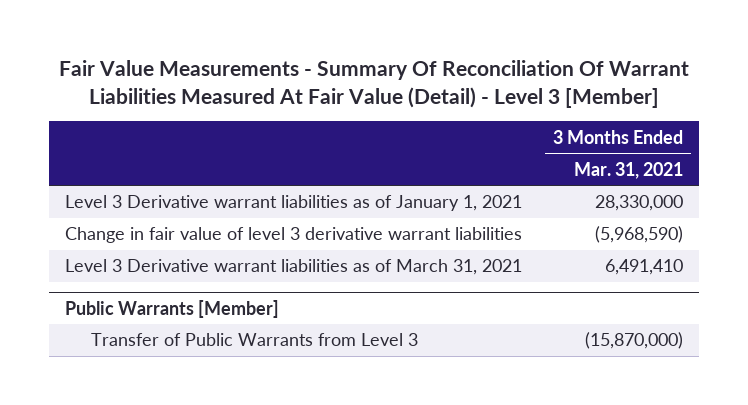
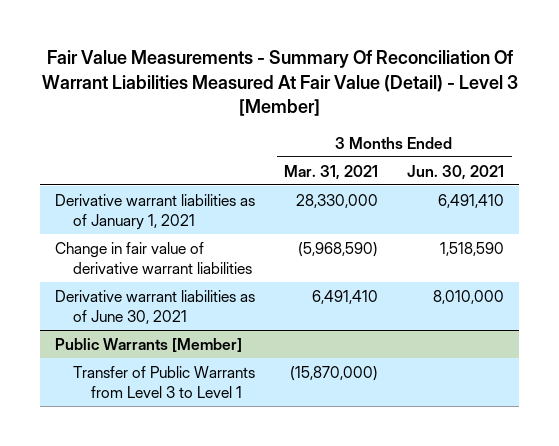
none -> [407,164,505,180] Jun. 30, 2021
[64,195,522,212] Level 3 Derivative warrant liabilities as of January 1, 2021 -> [54,193,255,230] Derivative warrant liabilities as of January 1, 2021
[64,227,522,244] Change in fair value of level 3 derivative warrant liabilities -> [54,241,252,274] Change in fair value of derivative warrant liabilities
[64,259,522,276] Level 3 Derivative warrant liabilities as of March 31, 2021 -> [54,289,255,324] Derivative warrant liabilities as of June 30, 2021
[90,333,418,347] Transfer of Public Warrants from Level 3 -> [72,365,255,398] Transfer of Public Warrants from Level 3 to Level 1

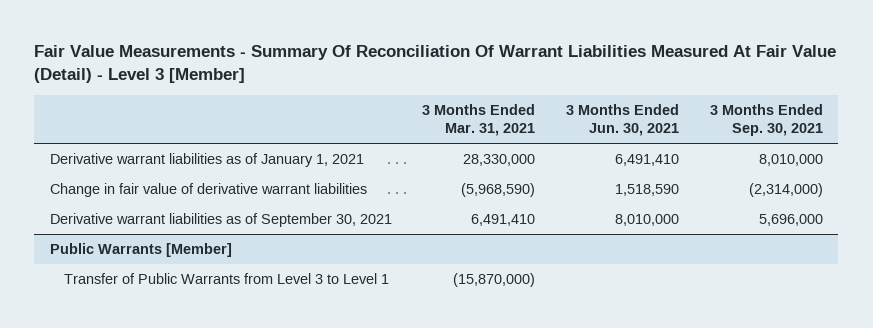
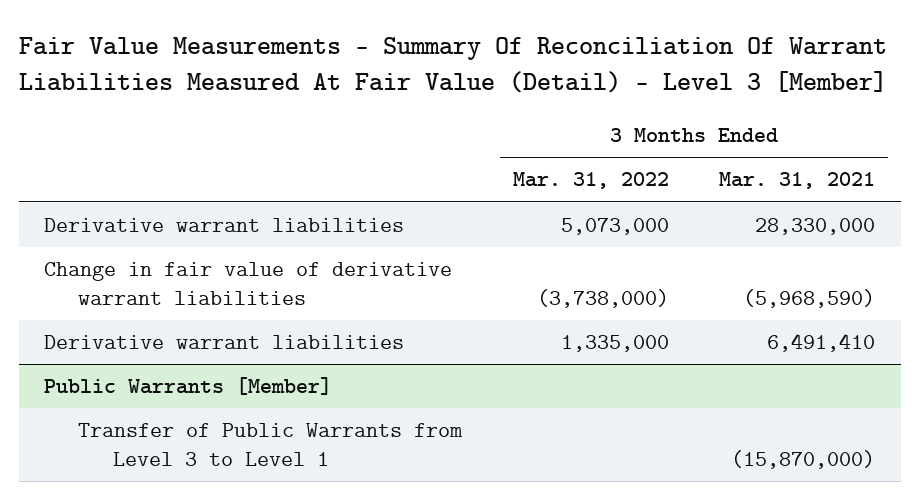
[566,103,680,137] 3 Months Ended Jun. 30, 2021 -> none
[710,103,824,137] 3 Months Ended Sep. 30, 2021 -> none
none -> [512,172,669,190] Mar. 31, 2022
[49,153,364,168] Derivative warrant liabilities as of January 1, 2021 -> [44,218,405,233] Derivative warrant liabilities
[49,213,392,228] Derivative warrant liabilities as of September 30, 2021 -> [44,335,405,350] Derivative warrant liabilities

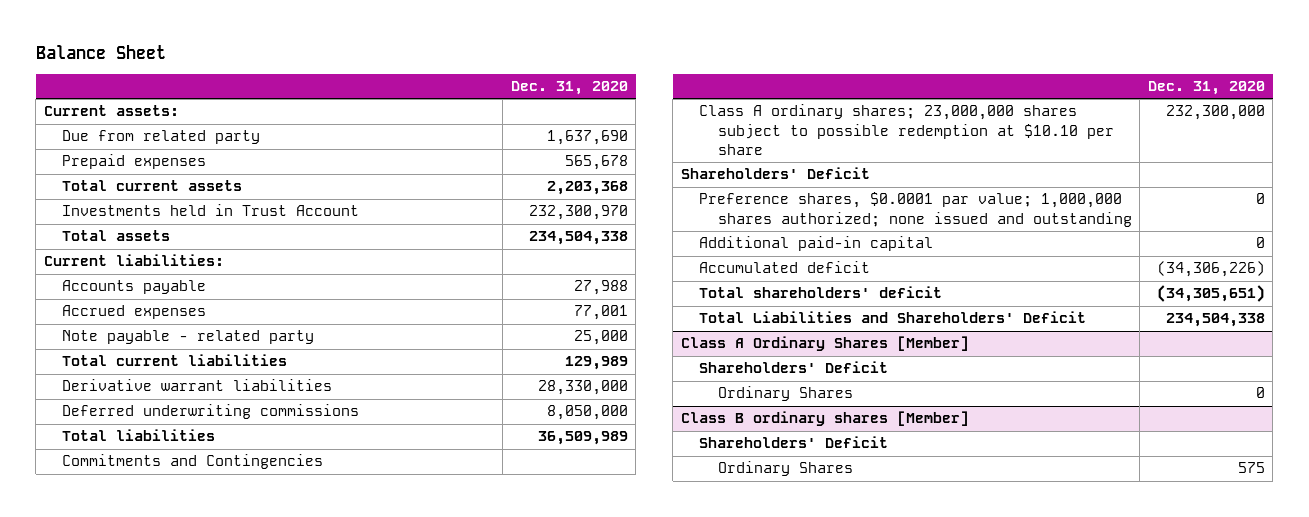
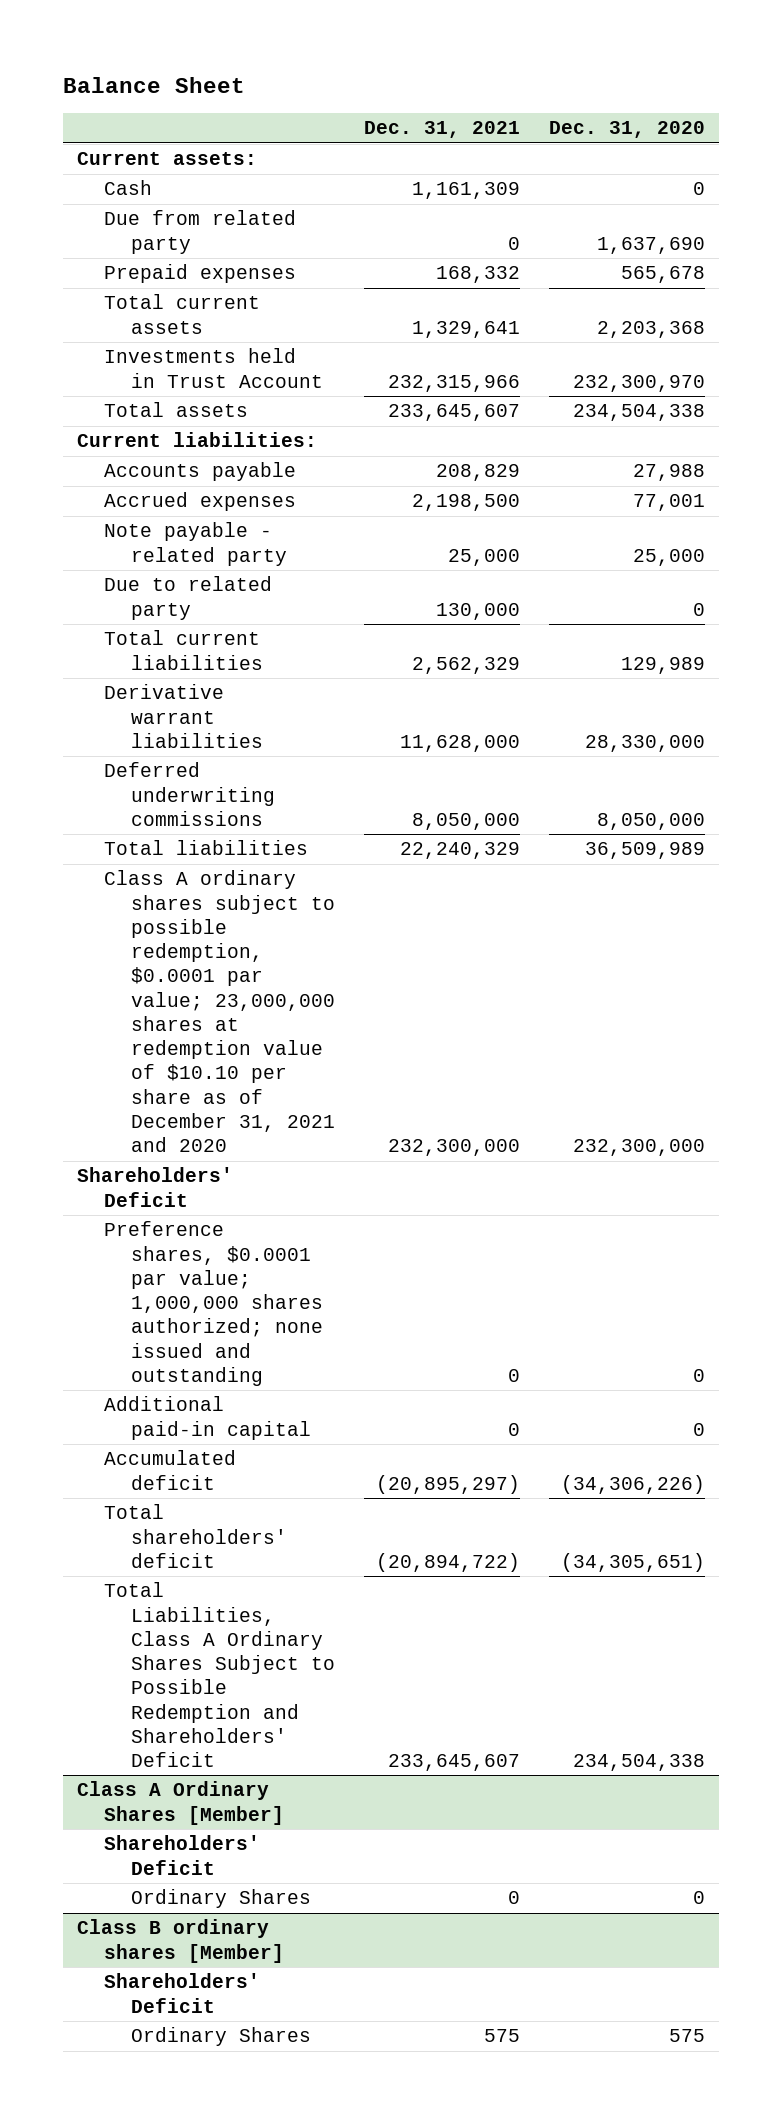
none -> [363,121,520,139] Dec. 31, 2021
none -> [104,180,153,196] Cash
none -> [104,576,273,620] Due to related party
[62,454,324,470] Commitments and Contingencies -> none
[699,104,1114,155] Class A ordinary shares; 23,000,000 shares subject to possible redemption at $10.10 per share -> [104,870,335,1153] Class A ordinary shares subject to possible redemption, $0.0001 par value; 23,000,000 shares at redemption value of $10.10 per share as of December 31, 2021 and 2020
[699,311,1087,324] Total Liabilities and Shareholders' Deficit -> [104,1582,335,1768] Total Liabilities, Class A Ordinary Shares Subject to Possible Redemption and Shareholders' Deficit

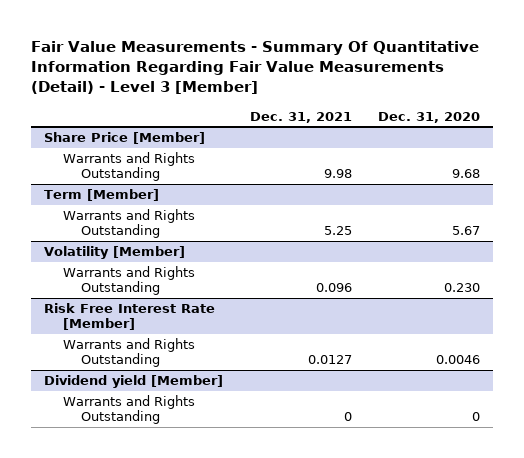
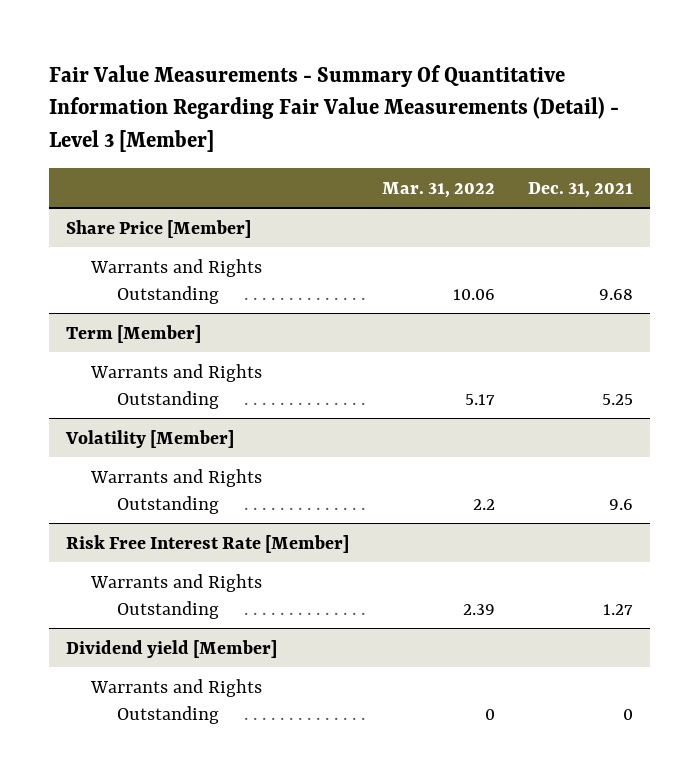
[377,111,480,123] Dec. 31, 2020 -> none
none -> [381,181,495,198] Mar. 31, 2022
[323,169,352,179] 9.98 -> [599,288,634,300] 9.68
[315,283,352,293] 0.096 -> [609,498,634,510] 9.6
[307,355,352,365] 0.0127 -> [603,603,634,615] 1.27

